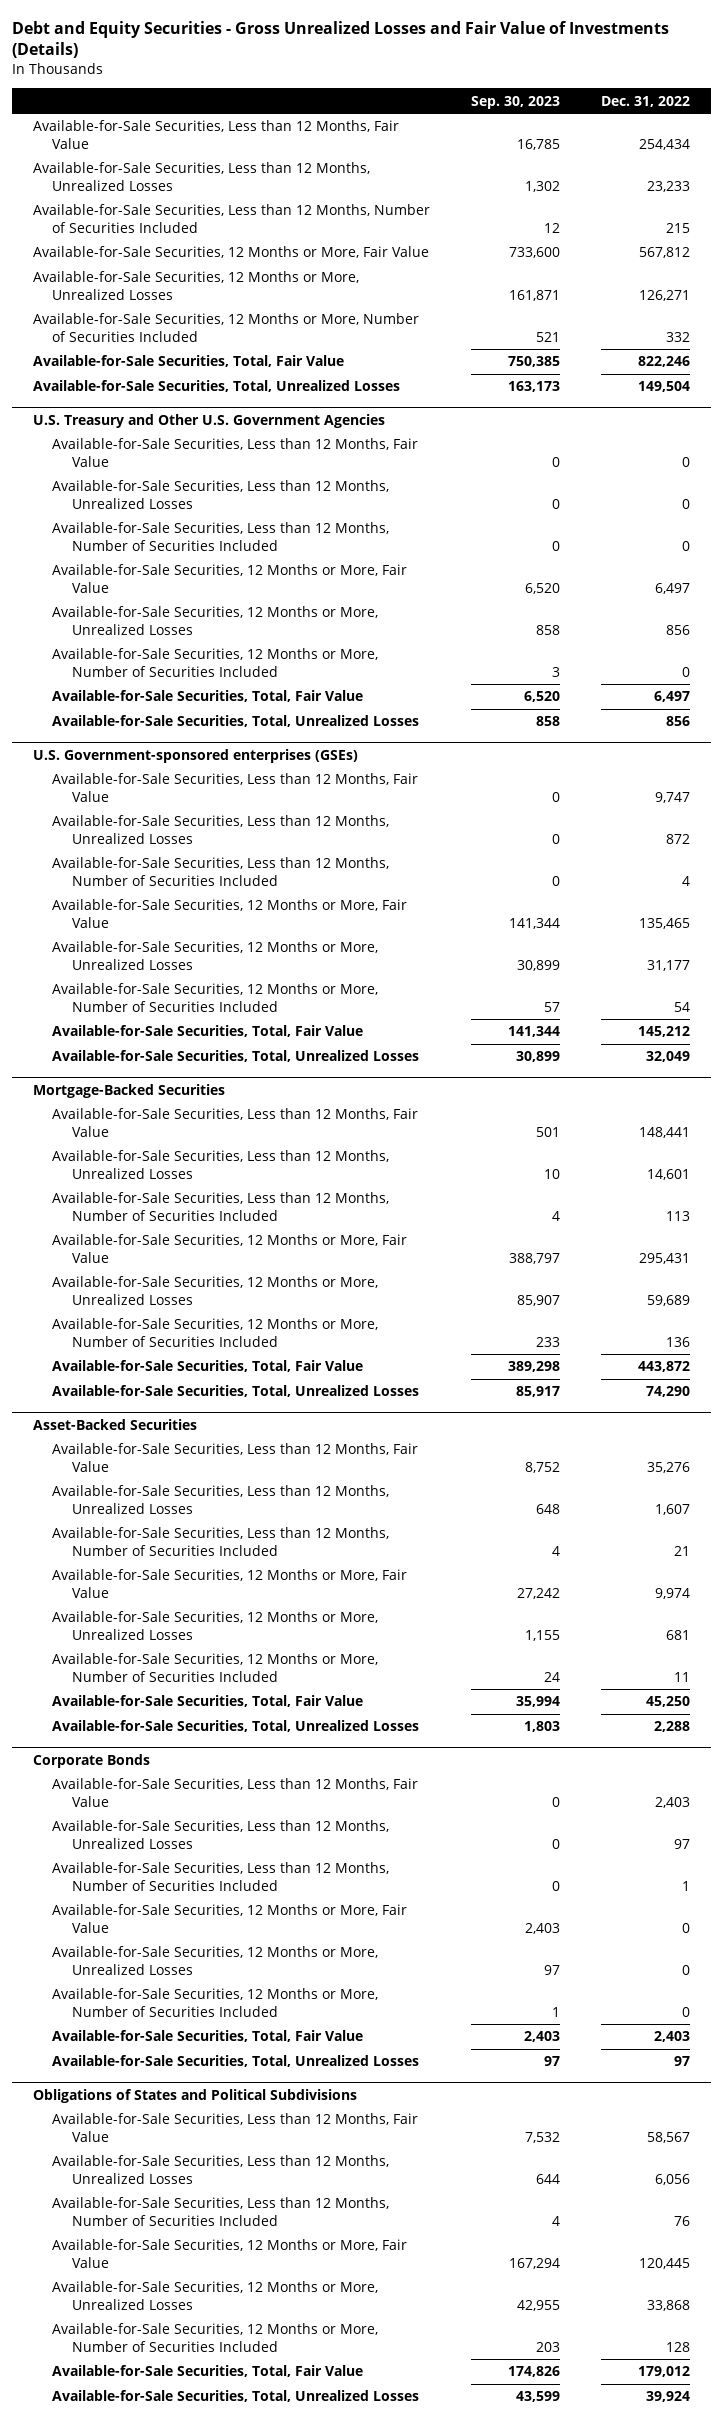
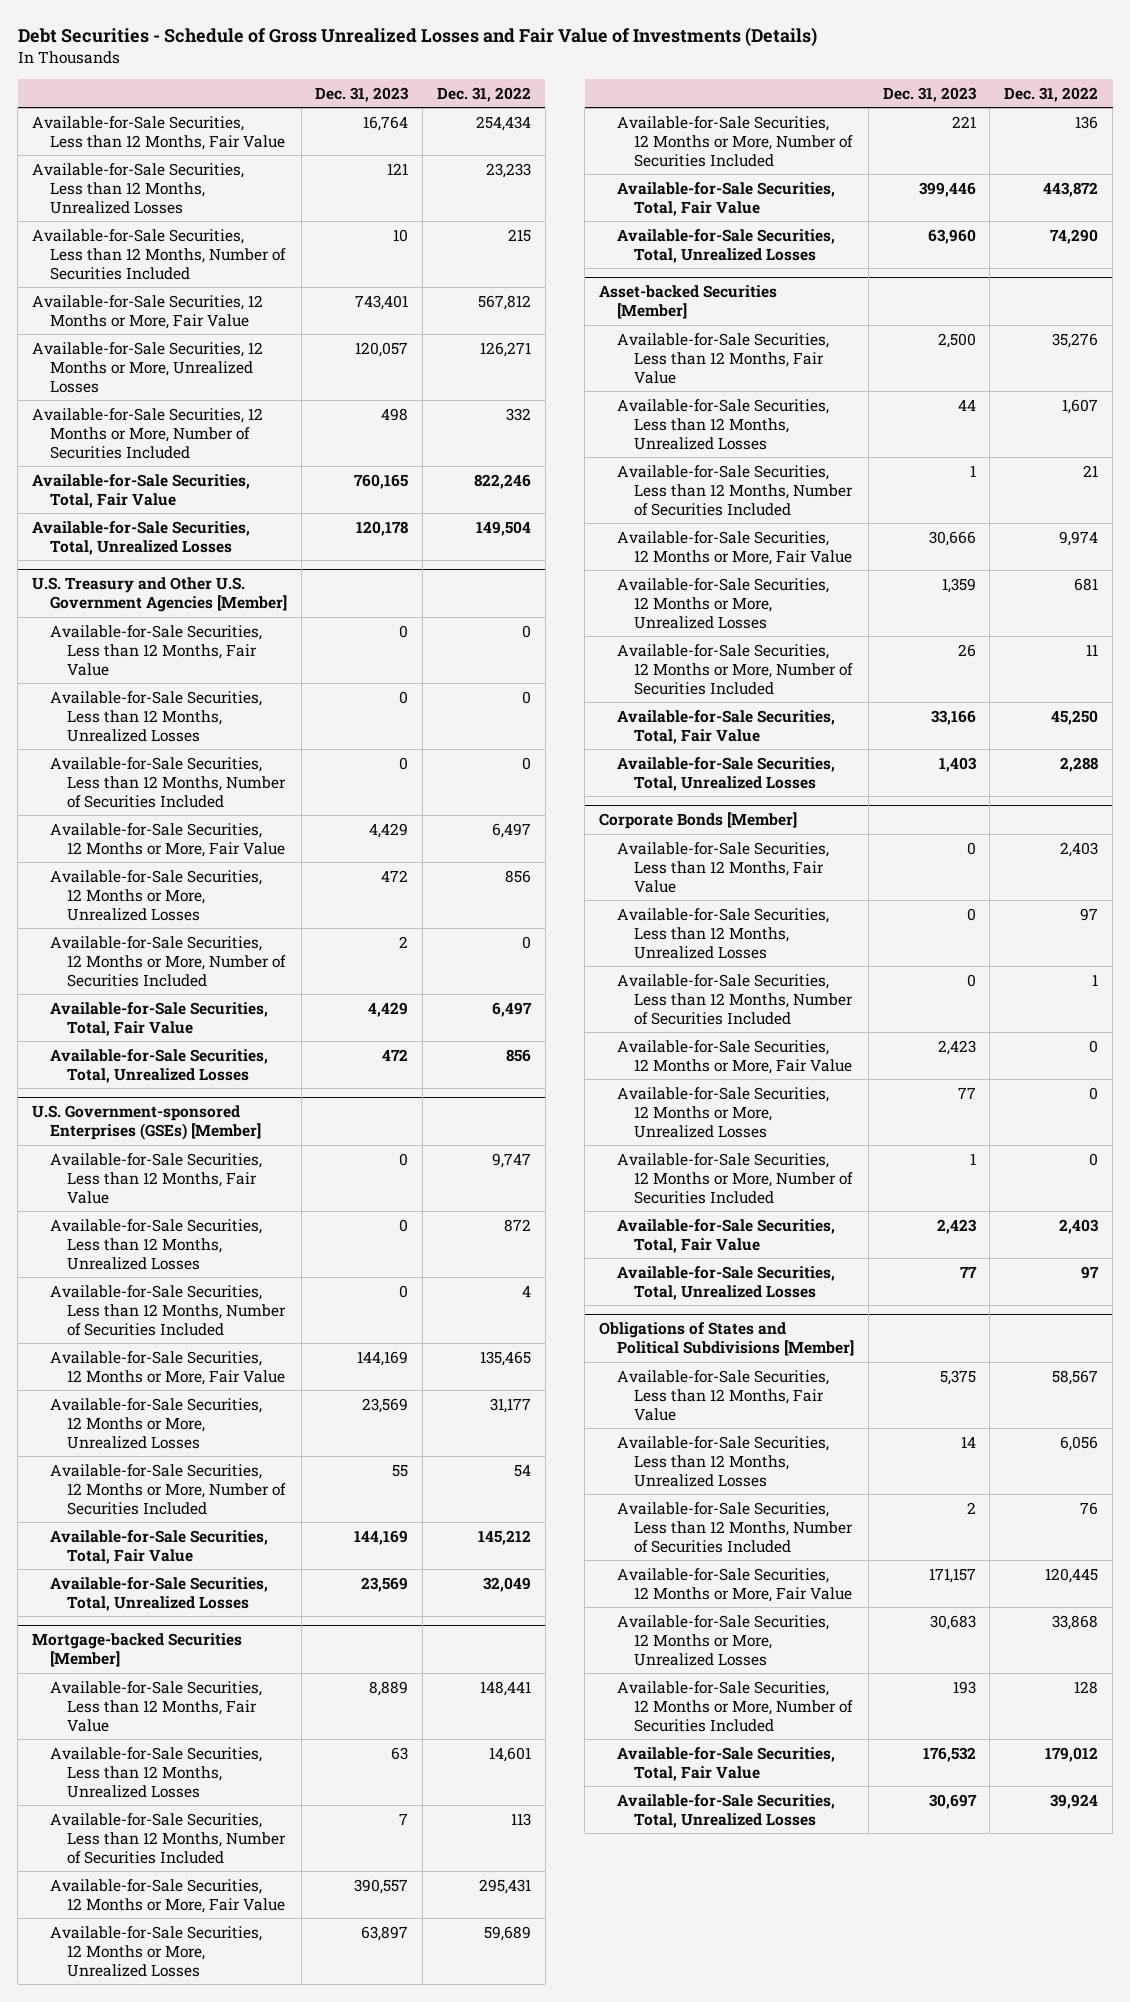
[11,20,669,59] Debt and Equity Securities - Gross Unrealized Losses and Fair Value of Investments (Details) -> [17,27,817,47] Debt Securities - Schedule of Gross Unrealized Losses and Fair Value of Investments (Details)
[470,95,560,109] Sep. 30, 2023 -> none
none -> [315,86,410,102] Dec. 31, 2023
[32,413,385,428] U.S. Treasury and Other U.S. Government Agencies -> [32,577,287,613] U.S. Treasury and Other U.S. Government Agencies [Member]
[32,748,358,763] U.S. Government-sponsored enterprises (GSEs) -> [32,1105,261,1141] U.S. Government-sponsored Enterprises (GSEs) [Member]
[32,1083,225,1098] Mortgage-Backed Securities -> [32,1633,243,1668] Mortgage-backed Securities [Member]
[32,1418,197,1430] Asset-Backed Securities -> [599,285,778,320] Asset-backed Securities [Member]
[32,1753,150,1768] Corporate Bonds -> [599,812,798,830] Corporate Bonds [Member]
[32,2088,357,2103] Obligations of States and Political Subdivisions -> [599,1322,854,1357] Obligations of States and Political Subdivisions [Member]

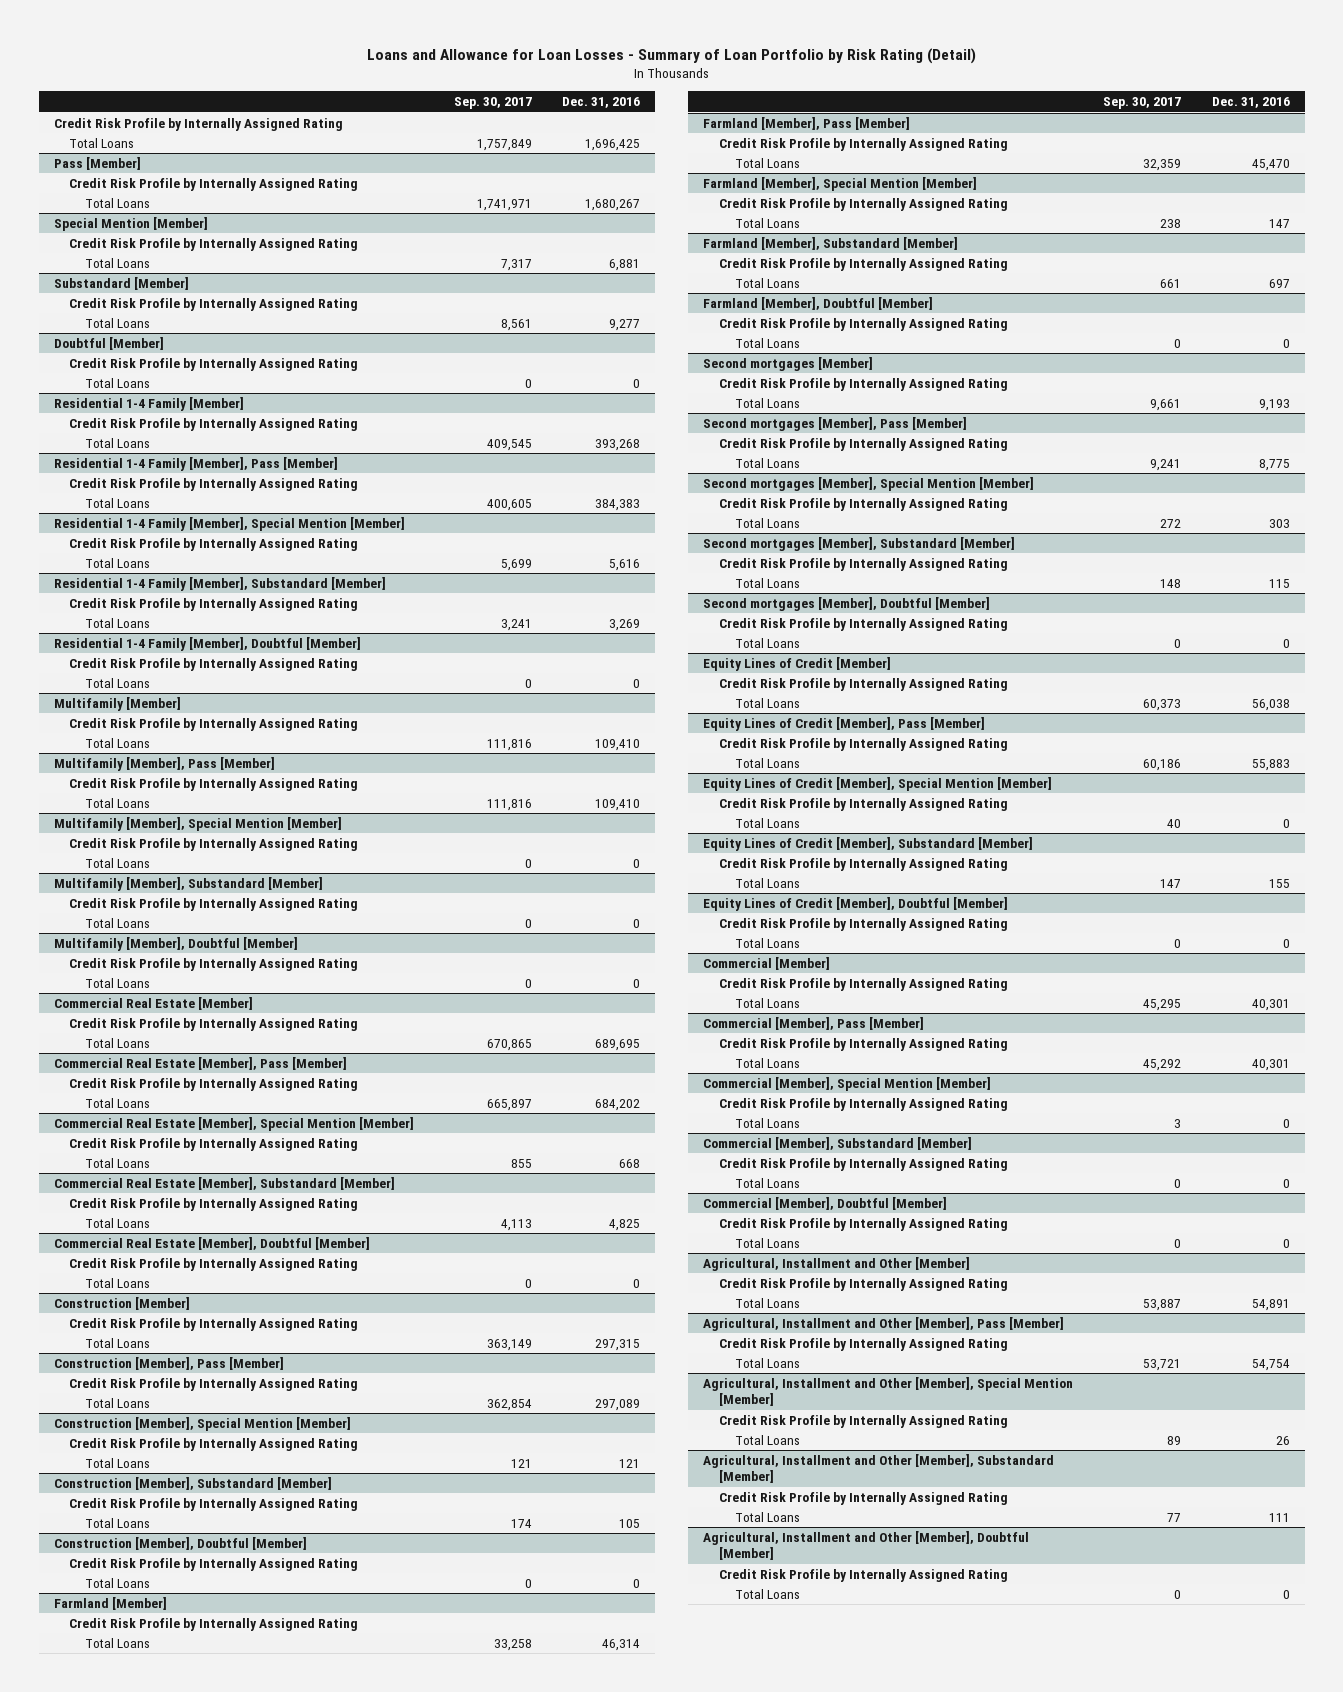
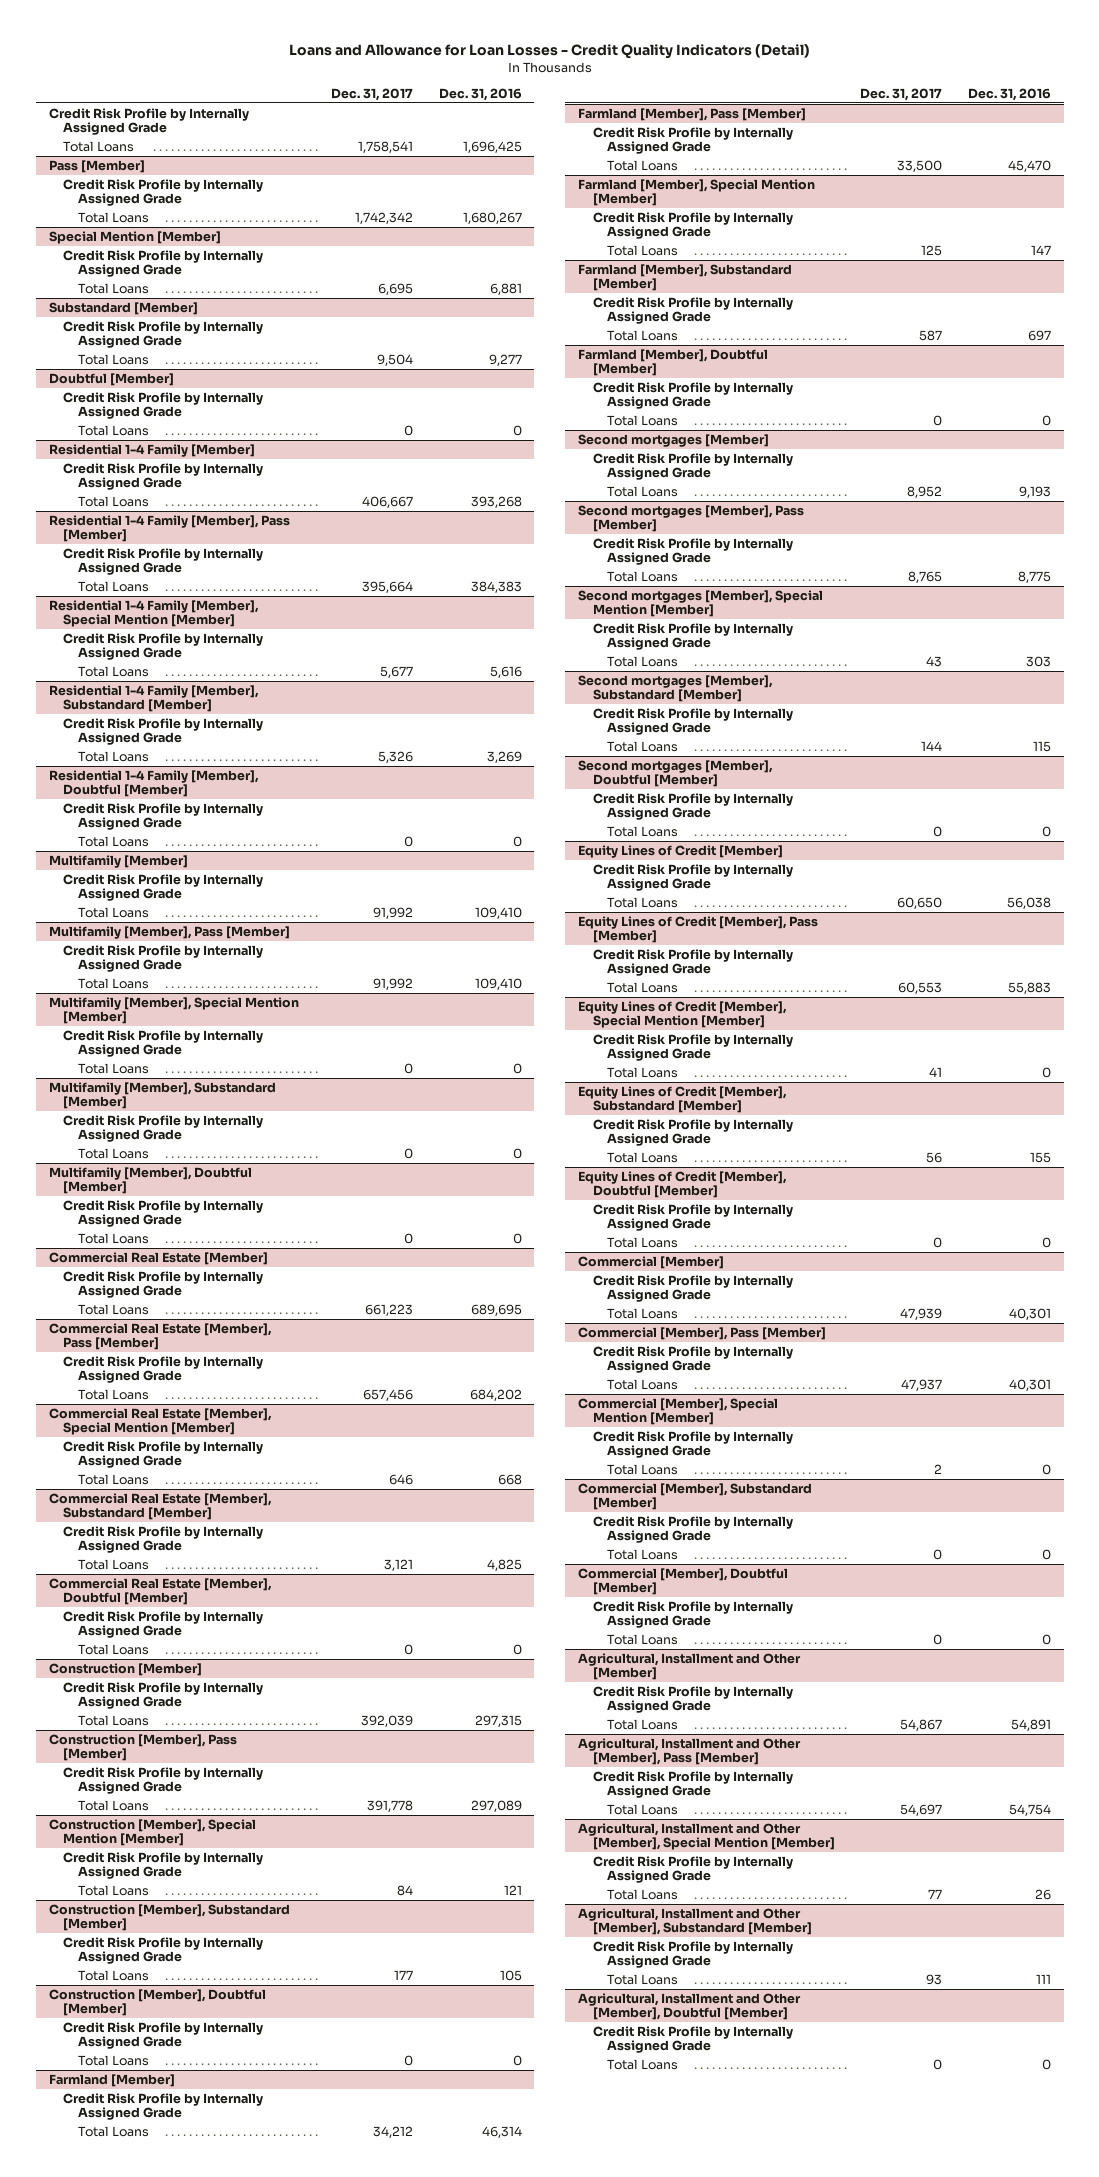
[366,47,976,64] Loans and Allowance for Loan Losses - Summary of Loan Portfolio by Risk Rating (Detail) -> [288,43,810,59] Loans and Allowance for Loan Losses - Credit Quality Indicators (Detail)
[453,97,532,110] Sep. 30, 2017 -> none
none -> [330,87,413,101] Dec. 31, 2017
[53,118,343,132] Credit Risk Profile by Internally Assigned Rating -> [48,107,249,136] Credit Risk Profile by Internally Assigned Grade
[69,178,359,192] Credit Risk Profile by Internally Assigned Rating -> [63,178,264,207] Credit Risk Profile by Internally Assigned Grade
[69,238,359,252] Credit Risk Profile by Internally Assigned Rating -> [63,249,264,278] Credit Risk Profile by Internally Assigned Grade
[69,298,359,312] Credit Risk Profile by Internally Assigned Rating -> [63,320,264,349] Credit Risk Profile by Internally Assigned Grade
[69,358,359,372] Credit Risk Profile by Internally Assigned Rating -> [63,391,264,420] Credit Risk Profile by Internally Assigned Grade
[69,418,359,432] Credit Risk Profile by Internally Assigned Rating -> [63,462,264,491] Credit Risk Profile by Internally Assigned Grade
[69,478,359,492] Credit Risk Profile by Internally Assigned Rating -> [63,547,264,576] Credit Risk Profile by Internally Assigned Grade
[69,538,359,552] Credit Risk Profile by Internally Assigned Rating -> [63,632,264,661] Credit Risk Profile by Internally Assigned Grade
[69,598,359,612] Credit Risk Profile by Internally Assigned Rating -> [63,717,264,746] Credit Risk Profile by Internally Assigned Grade
[69,658,359,672] Credit Risk Profile by Internally Assigned Rating -> [63,802,264,831] Credit Risk Profile by Internally Assigned Grade
[69,718,359,732] Credit Risk Profile by Internally Assigned Rating -> [63,873,264,902] Credit Risk Profile by Internally Assigned Grade
[69,778,359,792] Credit Risk Profile by Internally Assigned Rating -> [63,944,264,973] Credit Risk Profile by Internally Assigned Grade
[69,838,359,852] Credit Risk Profile by Internally Assigned Rating -> [63,1029,264,1058] Credit Risk Profile by Internally Assigned Grade
[69,898,359,912] Credit Risk Profile by Internally Assigned Rating -> [63,1114,264,1143] Credit Risk Profile by Internally Assigned Grade
[69,958,359,972] Credit Risk Profile by Internally Assigned Rating -> [63,1199,264,1228] Credit Risk Profile by Internally Assigned Grade
[69,1018,359,1032] Credit Risk Profile by Internally Assigned Rating -> [63,1270,264,1299] Credit Risk Profile by Internally Assigned Grade
[69,1078,359,1092] Credit Risk Profile by Internally Assigned Rating -> [63,1355,264,1384] Credit Risk Profile by Internally Assigned Grade
[69,1138,359,1152] Credit Risk Profile by Internally Assigned Rating -> [63,1440,264,1469] Credit Risk Profile by Internally Assigned Grade
[69,1198,359,1212] Credit Risk Profile by Internally Assigned Rating -> [63,1525,264,1554] Credit Risk Profile by Internally Assigned Grade
[69,1258,359,1272] Credit Risk Profile by Internally Assigned Rating -> [63,1610,264,1639] Credit Risk Profile by Internally Assigned Grade
[69,1318,359,1332] Credit Risk Profile by Internally Assigned Rating -> [63,1681,264,1710] Credit Risk Profile by Internally Assigned Grade
[69,1378,359,1392] Credit Risk Profile by Internally Assigned Rating -> [63,1766,264,1795] Credit Risk Profile by Internally Assigned Grade
[69,1438,359,1452] Credit Risk Profile by Internally Assigned Rating -> [63,1851,264,1880] Credit Risk Profile by Internally Assigned Grade
[69,1498,359,1512] Credit Risk Profile by Internally Assigned Rating -> [63,1936,264,1965] Credit Risk Profile by Internally Assigned Grade
[69,1558,359,1572] Credit Risk Profile by Internally Assigned Rating -> [63,2021,264,2050] Credit Risk Profile by Internally Assigned Grade
[69,1618,359,1632] Credit Risk Profile by Internally Assigned Rating -> [63,2092,264,2121] Credit Risk Profile by Internally Assigned Grade
[719,138,1009,152] Credit Risk Profile by Internally Assigned Rating -> [592,126,793,155] Credit Risk Profile by Internally Assigned Grade
[719,198,1009,212] Credit Risk Profile by Internally Assigned Rating -> [592,211,793,240] Credit Risk Profile by Internally Assigned Grade
[719,258,1009,272] Credit Risk Profile by Internally Assigned Rating -> [592,296,793,325] Credit Risk Profile by Internally Assigned Grade
[719,318,1009,332] Credit Risk Profile by Internally Assigned Rating -> [592,381,793,410] Credit Risk Profile by Internally Assigned Grade
[719,378,1009,392] Credit Risk Profile by Internally Assigned Rating -> [592,452,793,481] Credit Risk Profile by Internally Assigned Grade
[719,438,1009,452] Credit Risk Profile by Internally Assigned Rating -> [592,537,793,566] Credit Risk Profile by Internally Assigned Grade
[719,498,1009,512] Credit Risk Profile by Internally Assigned Rating -> [592,622,793,651] Credit Risk Profile by Internally Assigned Grade
[719,558,1009,572] Credit Risk Profile by Internally Assigned Rating -> [592,707,793,736] Credit Risk Profile by Internally Assigned Grade
[719,618,1009,632] Credit Risk Profile by Internally Assigned Rating -> [592,792,793,821] Credit Risk Profile by Internally Assigned Grade
[719,678,1009,692] Credit Risk Profile by Internally Assigned Rating -> [592,863,793,892] Credit Risk Profile by Internally Assigned Grade
[719,738,1009,752] Credit Risk Profile by Internally Assigned Rating -> [592,948,793,977] Credit Risk Profile by Internally Assigned Grade
[719,798,1009,812] Credit Risk Profile by Internally Assigned Rating -> [592,1033,793,1062] Credit Risk Profile by Internally Assigned Grade
[719,858,1009,872] Credit Risk Profile by Internally Assigned Rating -> [592,1118,793,1147] Credit Risk Profile by Internally Assigned Grade
[719,918,1009,932] Credit Risk Profile by Internally Assigned Rating -> [592,1203,793,1232] Credit Risk Profile by Internally Assigned Grade
[719,978,1009,992] Credit Risk Profile by Internally Assigned Rating -> [592,1274,793,1303] Credit Risk Profile by Internally Assigned Grade
[719,1038,1009,1052] Credit Risk Profile by Internally Assigned Rating -> [592,1345,793,1374] Credit Risk Profile by Internally Assigned Grade
[719,1098,1009,1112] Credit Risk Profile by Internally Assigned Rating -> [592,1430,793,1459] Credit Risk Profile by Internally Assigned Grade
[719,1158,1009,1172] Credit Risk Profile by Internally Assigned Rating -> [592,1515,793,1544] Credit Risk Profile by Internally Assigned Grade
[719,1218,1009,1232] Credit Risk Profile by Internally Assigned Rating -> [592,1600,793,1629] Credit Risk Profile by Internally Assigned Grade
[719,1278,1009,1292] Credit Risk Profile by Internally Assigned Rating -> [592,1685,793,1714] Credit Risk Profile by Internally Assigned Grade
[719,1338,1009,1352] Credit Risk Profile by Internally Assigned Rating -> [592,1770,793,1799] Credit Risk Profile by Internally Assigned Grade
[719,1415,1009,1429] Credit Risk Profile by Internally Assigned Rating -> [592,1855,793,1884] Credit Risk Profile by Internally Assigned Grade
[719,1492,1009,1506] Credit Risk Profile by Internally Assigned Rating -> [592,1940,793,1969] Credit Risk Profile by Internally Assigned Grade
[719,1569,1009,1583] Credit Risk Profile by Internally Assigned Rating -> [592,2025,793,2054] Credit Risk Profile by Internally Assigned Grade

